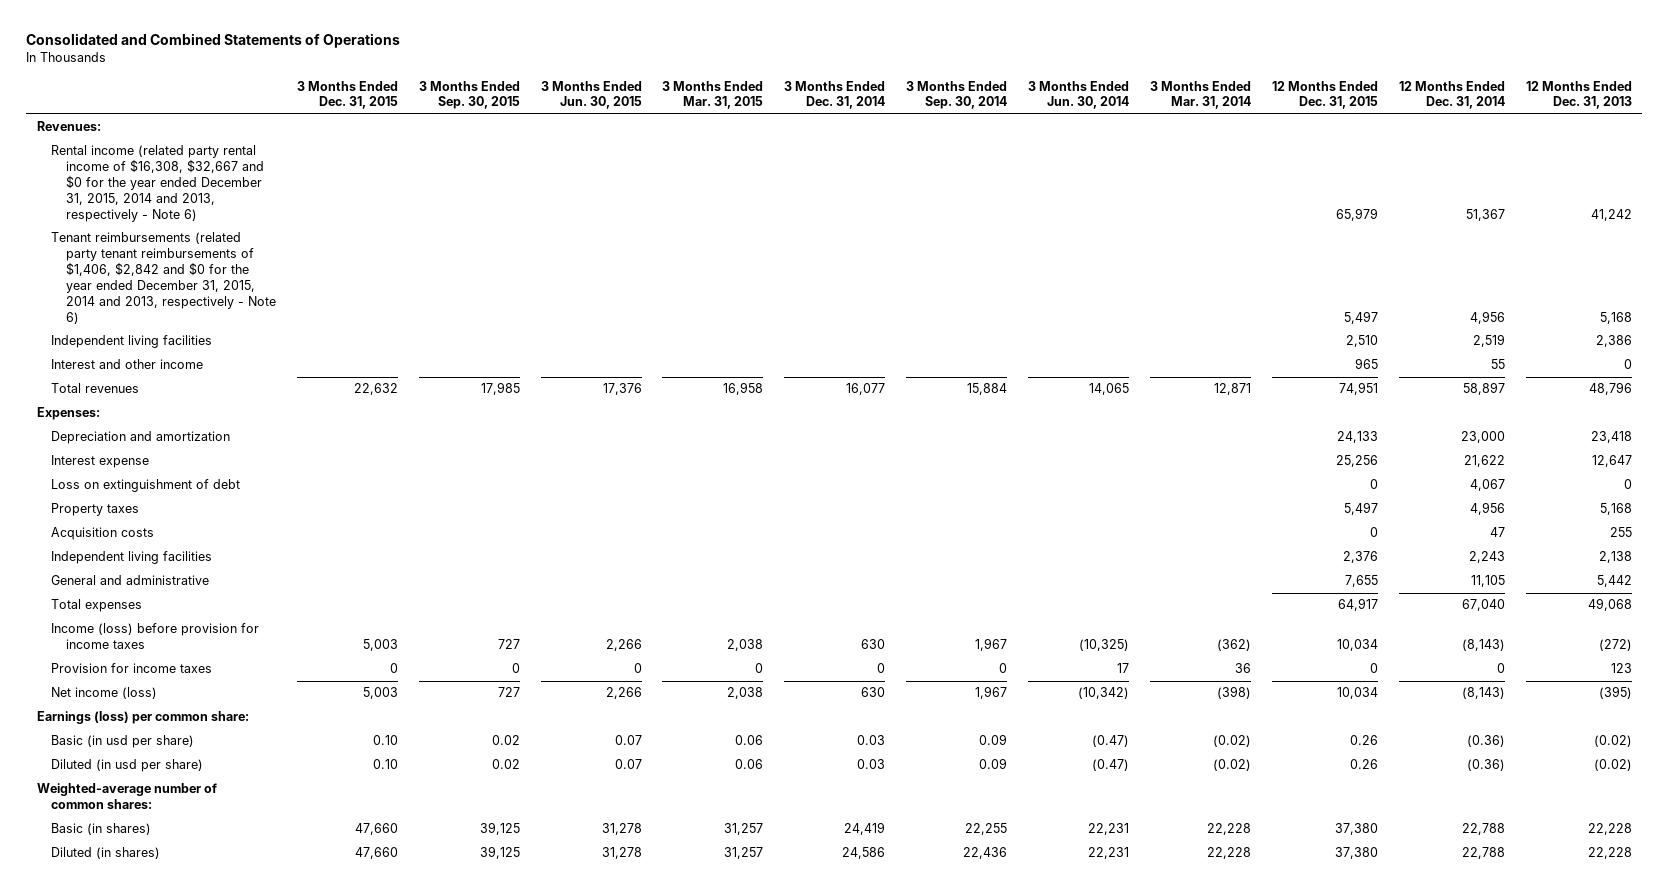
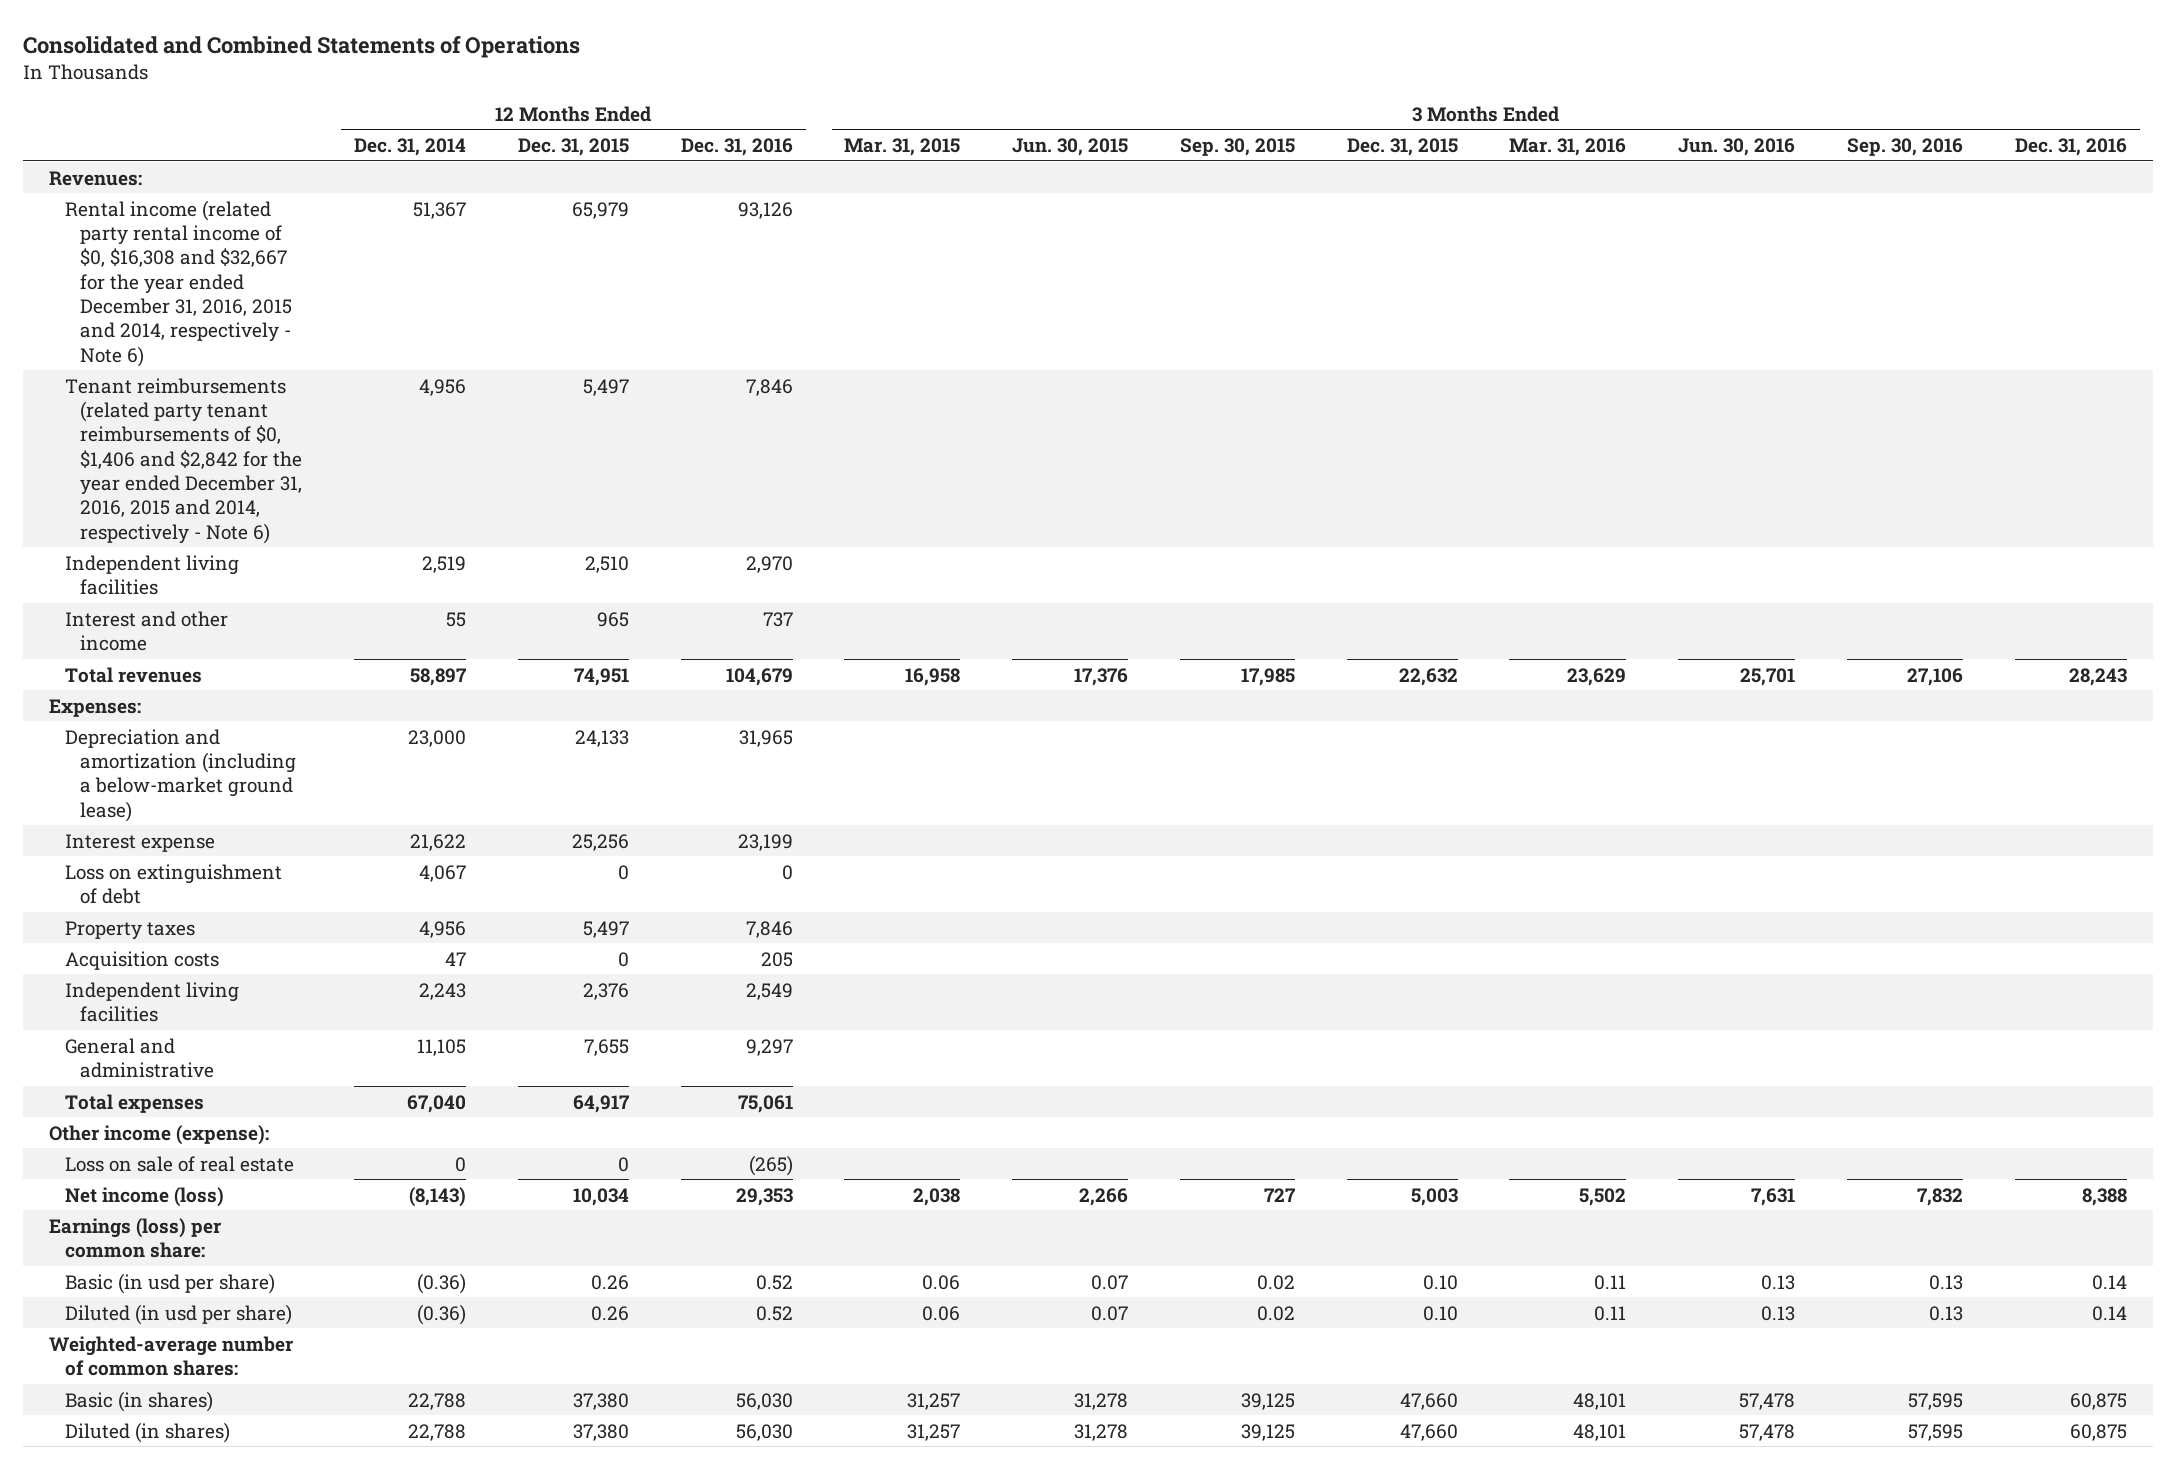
[784,80,886,110] 3 Months Ended Dec. 31, 2014 -> none
[906,80,1008,110] 3 Months Ended Sep. 30, 2014 -> none
[1028,80,1130,110] 3 Months Ended Jun. 30, 2014 -> none
[1149,80,1251,110] 3 Months Ended Mar. 31, 2014 -> none
[1525,80,1632,110] 12 Months Ended Dec. 31, 2013 -> none
none -> [680,138,793,157] Dec. 31, 2016
none -> [1509,138,1627,157] Mar. 31, 2016
none -> [1678,138,1796,157] Jun. 30, 2016
none -> [1846,138,1963,157] Sep. 30, 2016
none -> [2014,138,2127,157] Dec. 31, 2016
[51,145,264,222] Rental income (related party rental income of $16,308, $32,667 and $0 for the year ended December 31, 2015, 2014 and 2013, respectively - Note 6) -> [64,199,293,367] Rental income (related party rental income of $0, $16,308 and $32,667 for the year ended December 31, 2016, 2015 and 2014, respectively - Note 6)
[51,232,276,324] Tenant reimbursements (related party tenant reimbursements of $1,406, $2,842 and $0 for the year ended December 31, 2015, 2014 and 2013, respectively - Note 6) -> [64,377,303,544] Tenant reimbursements (related party tenant reimbursements of $0, $1,406 and $2,842 for the year ended December 31, 2016, 2015 and 2014, respectively - Note 6)
[51,431,231,445] Depreciation and amortization -> [64,728,297,822] Depreciation and amortization (including a below-market ground lease)
[51,623,260,650] Income (loss) before provision for income taxes -> none
[51,663,213,674] Provision for income taxes -> none
none -> [49,1124,270,1145] Other income (expense):
none -> [64,1155,294,1172] Loss on sale of real estate

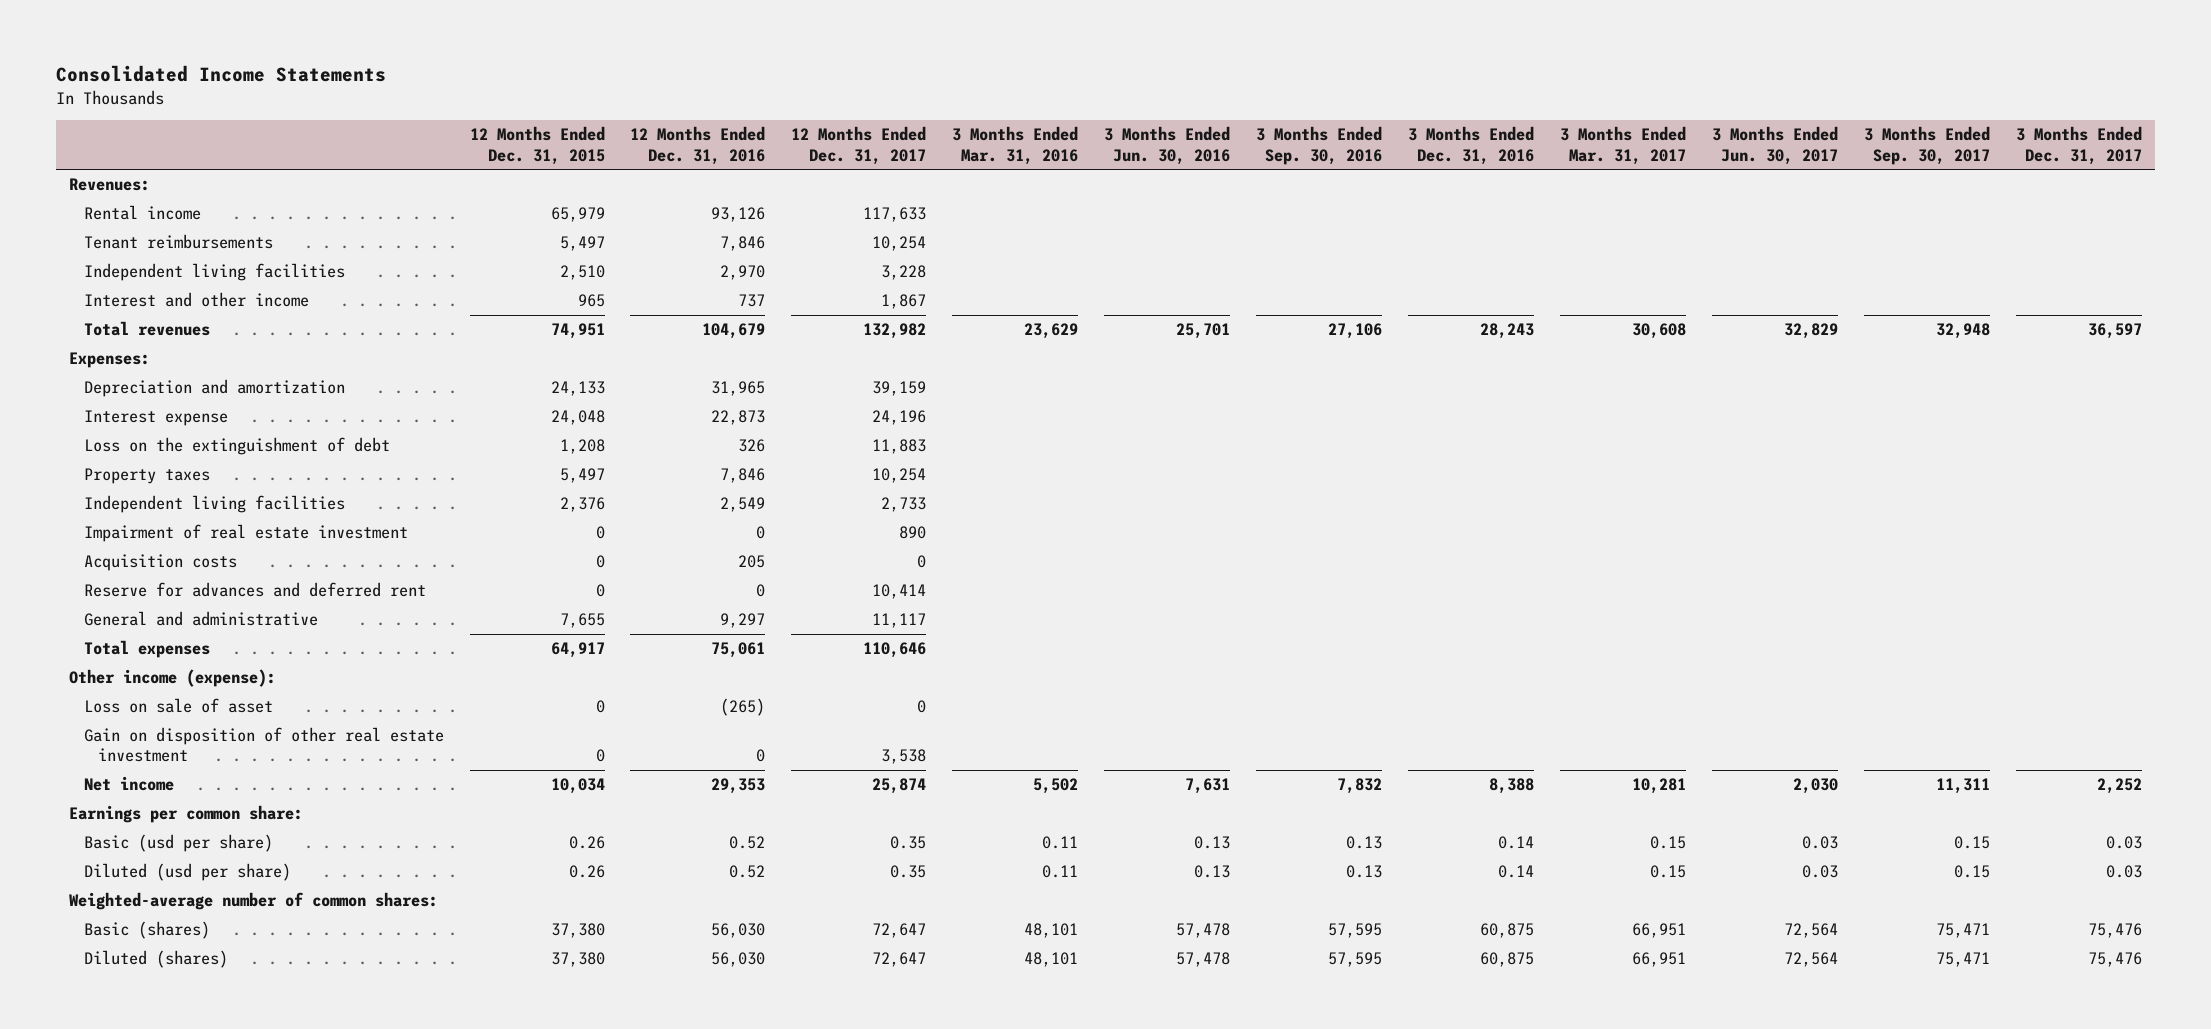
[23,36,581,59] Consolidated and Combined Statements of Operations -> [55,65,386,83] Consolidated Income Statements
[354,138,467,157] Dec. 31, 2014 -> none
[844,138,961,157] Mar. 31, 2015 -> none
[1012,138,1129,157] Jun. 30, 2015 -> none
[1179,138,1295,157] Sep. 30, 2015 -> none
[1346,138,1458,157] Dec. 31, 2015 -> none
none -> [791,126,927,165] 12 Months Ended Dec. 31, 2017
none -> [1560,126,1687,165] 3 Months Ended Mar. 31, 2017
none -> [1712,126,1839,165] 3 Months Ended Jun. 30, 2017
none -> [1863,126,1990,165] 3 Months Ended Sep. 30, 2017
none -> [2015,126,2142,165] 3 Months Ended Dec. 31, 2017
[64,199,293,367] Rental income (related party rental income of $0, $16,308 and $32,667 for the year ended December 31, 2016, 2015 and 2014, respectively - Note 6) -> [83,205,201,221] Rental income
[64,377,303,544] Tenant reimbursements (related party tenant reimbursements of $0, $1,406 and $2,842 for the year ended December 31, 2016, 2015 and 2014, respectively - Note 6) -> [83,234,273,250] Tenant reimbursements
[64,728,297,822] Depreciation and amortization (including a below-market ground lease) -> [83,379,345,398] Depreciation and amortization
[571,833,629,851] 25,256 -> [550,410,605,426] 24,048
[737,833,793,851] 23,199 -> [711,410,766,426] 22,873
[64,863,282,904] Loss on extinguishment of debt -> [83,437,390,456] Loss on the extinguishment of debt
[617,864,629,880] 0 -> [559,439,605,455] 1,208
[781,864,793,880] 0 -> [738,439,766,453] 326
none -> [83,524,408,543] Impairment of real estate investment
[64,950,219,970] Acquisition costs -> [83,554,237,572] Acquisition costs
none -> [83,582,426,598] Reserve for advances and deferred rent
[64,1155,294,1172] Loss on sale of real estate -> [83,698,273,714] Loss on sale of asset
none -> [83,727,444,763] Gain on disposition of other real estate investment
[64,1186,224,1207] Net income (loss) -> [83,776,174,792] Net income
[49,1217,222,1258] Earnings (loss) per common share: -> [68,805,303,824] Earnings per common share:
[64,1272,275,1294] Basic (in usd per share) -> [83,834,273,853] Basic (usd per share)
[64,1303,292,1325] Diluted (in usd per share) -> [83,863,291,882] Diluted (usd per share)
[64,1390,213,1412] Basic (in shares) -> [83,921,210,940] Basic (shares)
[64,1421,230,1443] Diluted (in shares) -> [83,950,228,969] Diluted (shares)

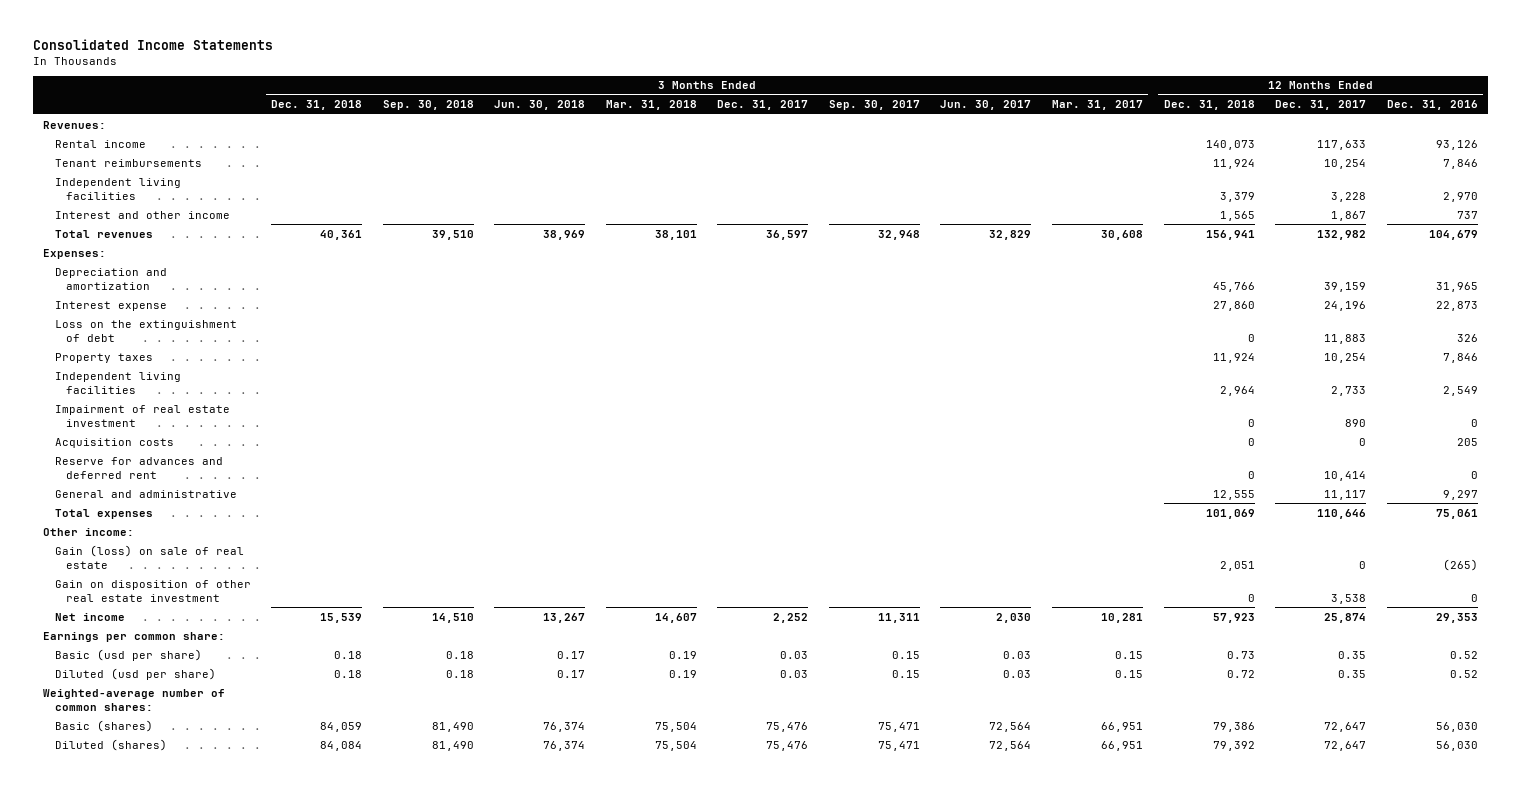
[469,126,605,165] 12 Months Ended Dec. 31, 2015 -> none
[952,126,1079,165] 3 Months Ended Mar. 31, 2016 -> none
[1104,126,1231,165] 3 Months Ended Jun. 30, 2016 -> none
[1256,126,1383,165] 3 Months Ended Sep. 30, 2016 -> none
[1408,126,1535,165] 3 Months Ended Dec. 31, 2016 -> none
none -> [271,100,363,111] Dec. 31, 2018
none -> [382,100,474,111] Sep. 30, 2018
none -> [494,100,586,111] Jun. 30, 2018
none -> [605,100,697,111] Mar. 31, 2018
none -> [1163,100,1255,111] Dec. 31, 2018
[68,669,276,688] Other income (expense): -> [43,527,135,536] Other income:
[83,698,273,714] Loss on sale of asset -> [54,544,244,569] Gain (loss) on sale of real estate

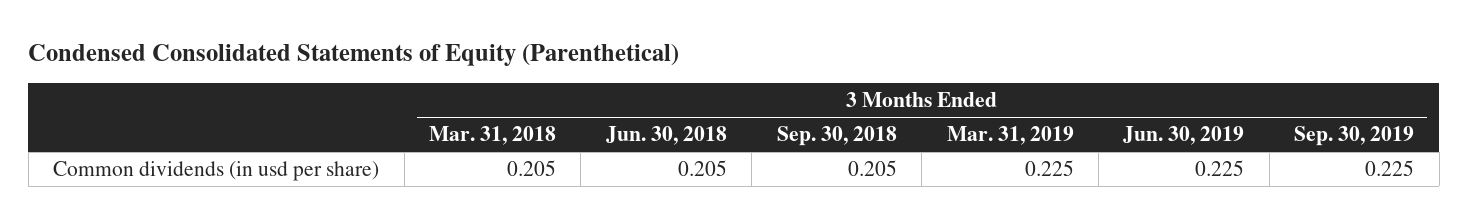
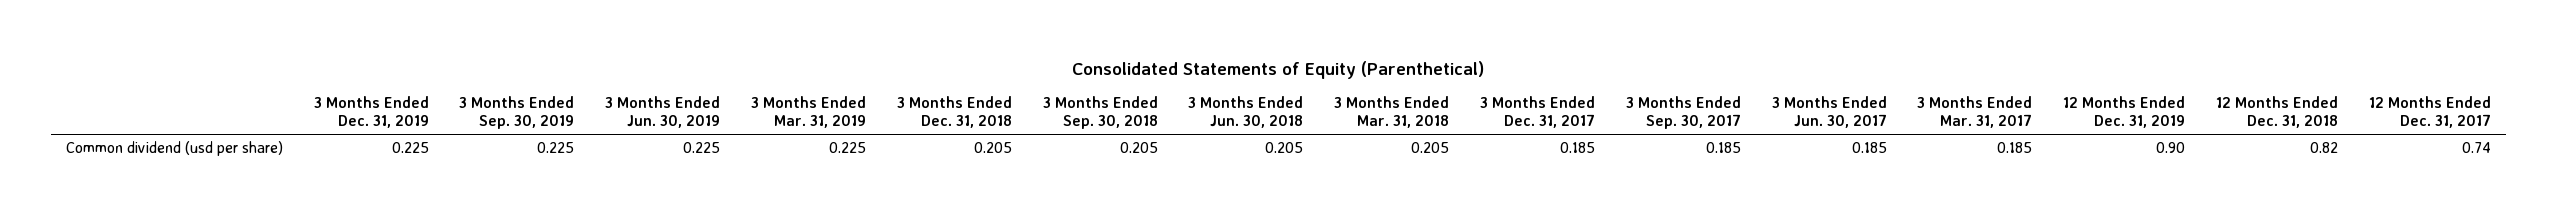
[28,44,680,67] Condensed Consolidated Statements of Equity (Parenthetical) -> [1072,60,1485,79] Consolidated Statements of Equity (Parenthetical)
none -> [313,96,429,129] 3 Months Ended Dec. 31, 2019
none -> [896,96,1012,129] 3 Months Ended Dec. 31, 2018
none -> [1479,96,1595,129] 3 Months Ended Dec. 31, 2017
none -> [1625,96,1741,130] 3 Months Ended Sep. 30, 2017
none -> [1771,96,1887,129] 3 Months Ended Jun. 30, 2017
none -> [1917,96,2033,129] 3 Months Ended Mar. 31, 2017
none -> [2063,96,2186,129] 12 Months Ended Dec. 31, 2019
none -> [2215,96,2338,129] 12 Months Ended Dec. 31, 2018
none -> [2368,96,2491,129] 12 Months Ended Dec. 31, 2017
[53,161,380,182] Common dividends (in usd per share) -> [65,141,283,157] Common dividend (usd per share)

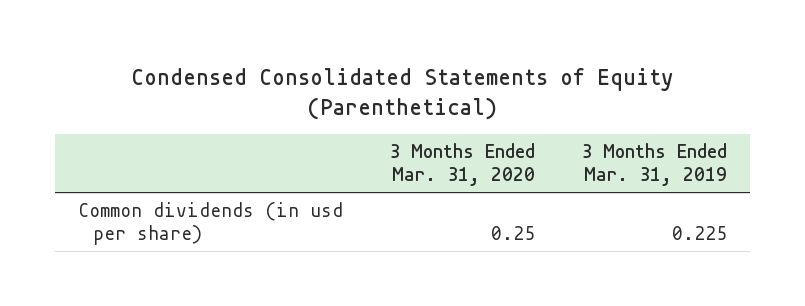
[1072,60,1485,79] Consolidated Statements of Equity (Parenthetical) -> [131,68,674,120] Condensed Consolidated Statements of Equity (Parenthetical)
[313,96,429,129] 3 Months Ended Dec. 31, 2019 -> none
[459,96,575,130] 3 Months Ended Sep. 30, 2019 -> none
[605,96,721,129] 3 Months Ended Jun. 30, 2019 -> none
[896,96,1012,129] 3 Months Ended Dec. 31, 2018 -> none
[1042,96,1158,130] 3 Months Ended Sep. 30, 2018 -> none
[1188,96,1304,129] 3 Months Ended Jun. 30, 2018 -> none
[1334,96,1450,129] 3 Months Ended Mar. 31, 2018 -> none
[1479,96,1595,129] 3 Months Ended Dec. 31, 2017 -> none
[1625,96,1741,130] 3 Months Ended Sep. 30, 2017 -> none
[1771,96,1887,129] 3 Months Ended Jun. 30, 2017 -> none
[1917,96,2033,129] 3 Months Ended Mar. 31, 2017 -> none
[2063,96,2186,129] 12 Months Ended Dec. 31, 2019 -> none
[2215,96,2338,129] 12 Months Ended Dec. 31, 2018 -> none
[2368,96,2491,129] 12 Months Ended Dec. 31, 2017 -> none
none -> [388,143,535,187] 3 Months Ended Mar. 31, 2020
[65,141,283,157] Common dividend (usd per share) -> [78,202,344,245] Common dividends (in usd per share)

